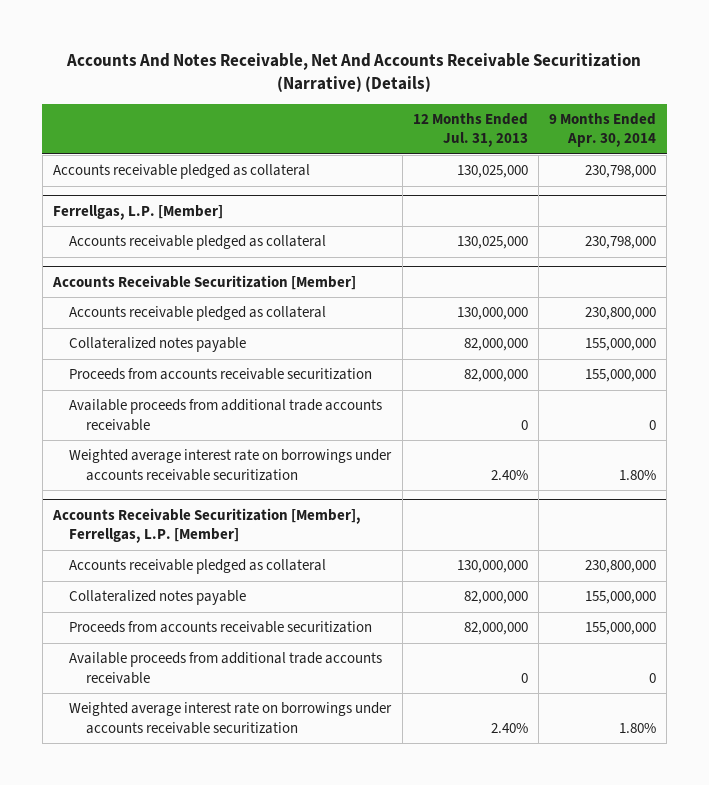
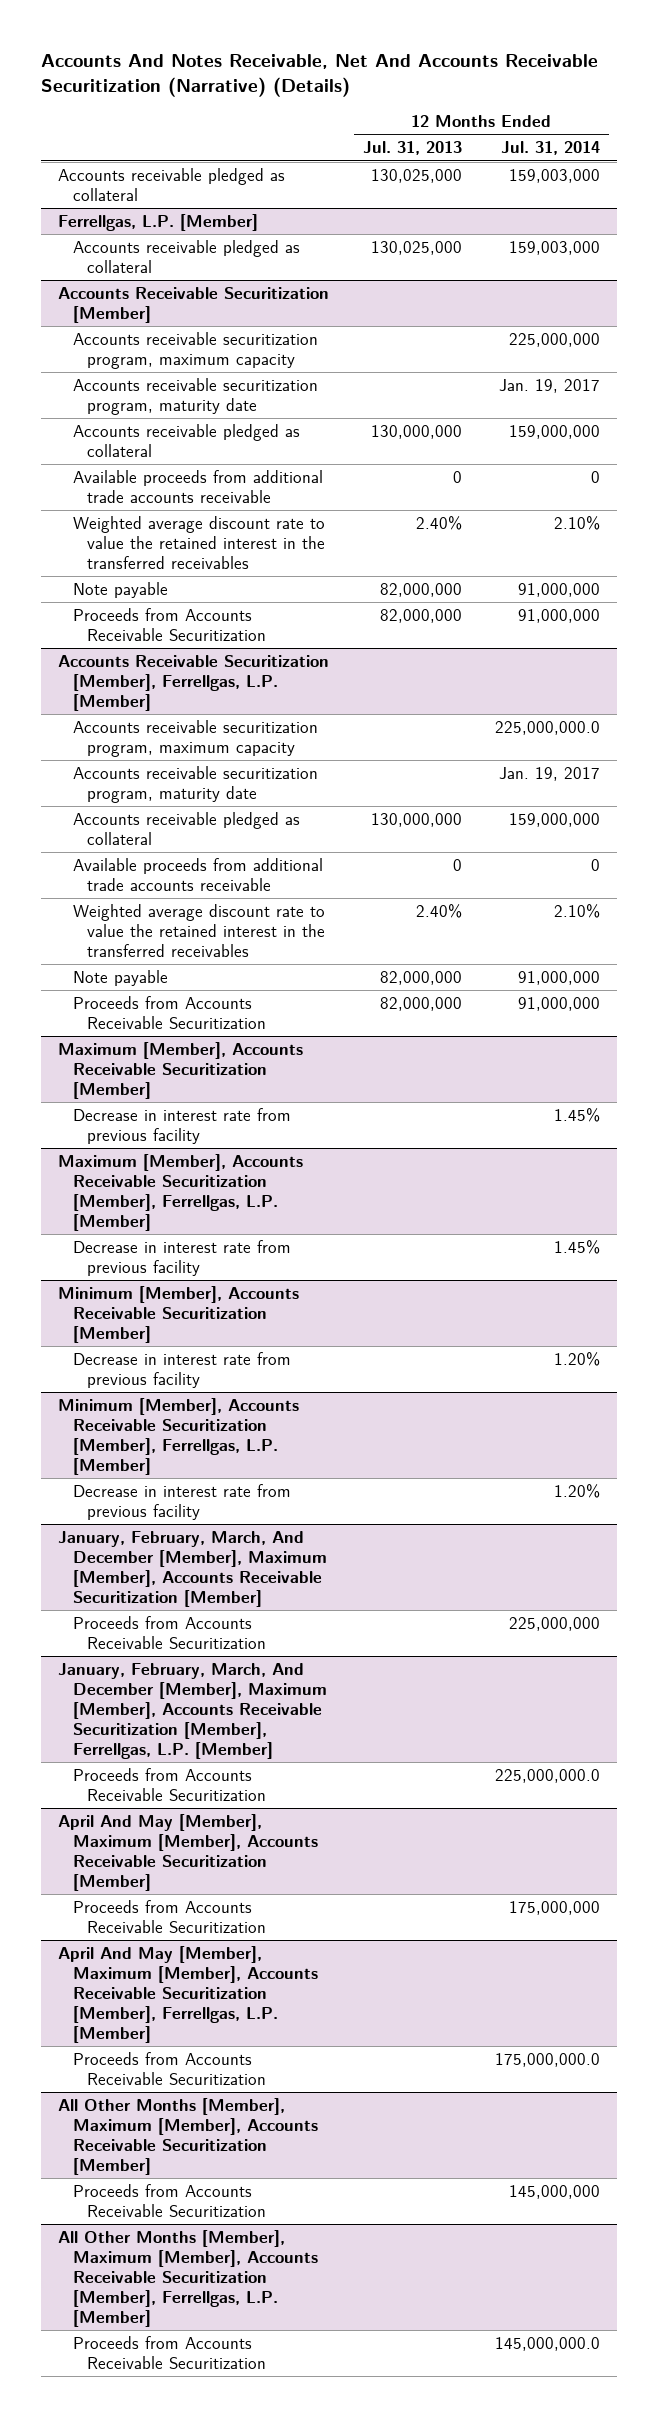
[548,113,656,148] 9 Months Ended Apr. 30, 2014 -> none
none -> [501,141,601,156] Jul. 31, 2014
none -> [72,331,318,369] Accounts receivable securitization program, maximum capacity
none -> [72,377,318,415] Accounts receivable securitization program, maturity date
[69,337,247,353] Collateralized notes payable -> none
[69,368,373,381] Proceeds from accounts receivable securitization -> none
[69,449,393,481] Weighted average interest rate on borrowings under accounts receivable securitization -> [72,515,326,569] Weighted average discount rate to value the retained interest in the transferred receivables
none -> [72,581,168,598] Note payable
none -> [72,607,267,641] Proceeds from Accounts Receivable Securitization
none -> [72,719,318,757] Accounts receivable securitization program, maximum capacity
none -> [72,765,318,803] Accounts receivable securitization program, maturity date
[69,590,247,606] Collateralized notes payable -> none
[69,621,373,634] Proceeds from accounts receivable securitization -> none
[69,702,393,734] Weighted average interest rate on borrowings under accounts receivable securitization -> [72,903,326,957] Weighted average discount rate to value the retained interest in the transferred receivables
none -> [72,969,168,986] Note payable
none -> [72,995,267,1029] Proceeds from Accounts Receivable Securitization
none -> [57,1041,303,1099] Maximum [Member], Accounts Receivable Securitization [Member]
none -> [72,1107,291,1144] Decrease in interest rate from previous facility
none -> [57,1153,303,1231] Maximum [Member], Accounts Receivable Securitization [Member], Ferrellgas, L.P. [Member]
none -> [72,1239,291,1276] Decrease in interest rate from previous facility
none -> [57,1285,299,1343] Minimum [Member], Accounts Receivable Securitization [Member]
none -> [72,1351,291,1388] Decrease in interest rate from previous facility
none -> [57,1397,299,1475] Minimum [Member], Accounts Receivable Securitization [Member], Ferrellgas, L.P. [Member]
none -> [72,1483,291,1520] Decrease in interest rate from previous facility
none -> [57,1530,327,1607] January, February, March, And December [Member], Maximum [Member], Accounts Receivable Securitization [Member]
none -> [72,1615,267,1649] Proceeds from Accounts Receivable Securitization
none -> [57,1662,327,1759] January, February, March, And December [Member], Maximum [Member], Accounts Receivable Securitization [Member], Ferrellgas, L.P. [Member]
none -> [72,1767,267,1801] Proceeds from Accounts Receivable Securitization
none -> [57,1813,318,1891] April And May [Member], Maximum [Member], Accounts Receivable Securitization [Member]
none -> [72,1899,267,1933] Proceeds from Accounts Receivable Securitization
none -> [57,1945,318,2043] April And May [Member], Maximum [Member], Accounts Receivable Securitization [Member], Ferrellgas, L.P. [Member]
none -> [72,2051,267,2085] Proceeds from Accounts Receivable Securitization
none -> [57,2097,318,2175] All Other Months [Member], Maximum [Member], Accounts Receivable Securitization [Member]
none -> [72,2183,267,2217] Proceeds from Accounts Receivable Securitization
none -> [57,2229,318,2327] All Other Months [Member], Maximum [Member], Accounts Receivable Securitization [Member], Ferrellgas, L.P. [Member]
none -> [72,2335,267,2369] Proceeds from Accounts Receivable Securitization

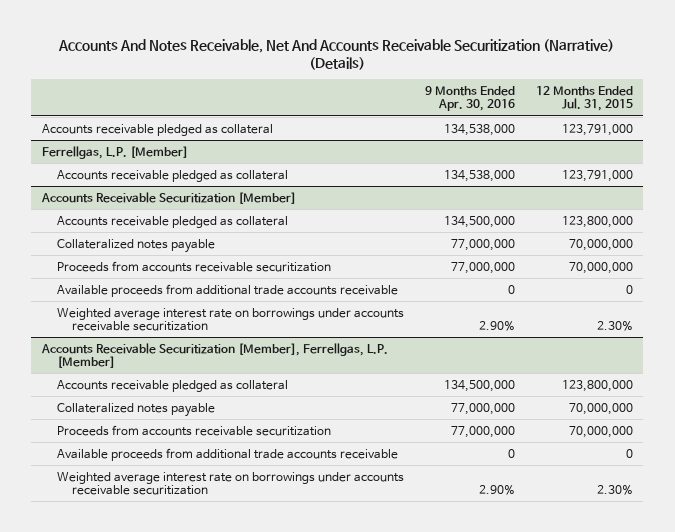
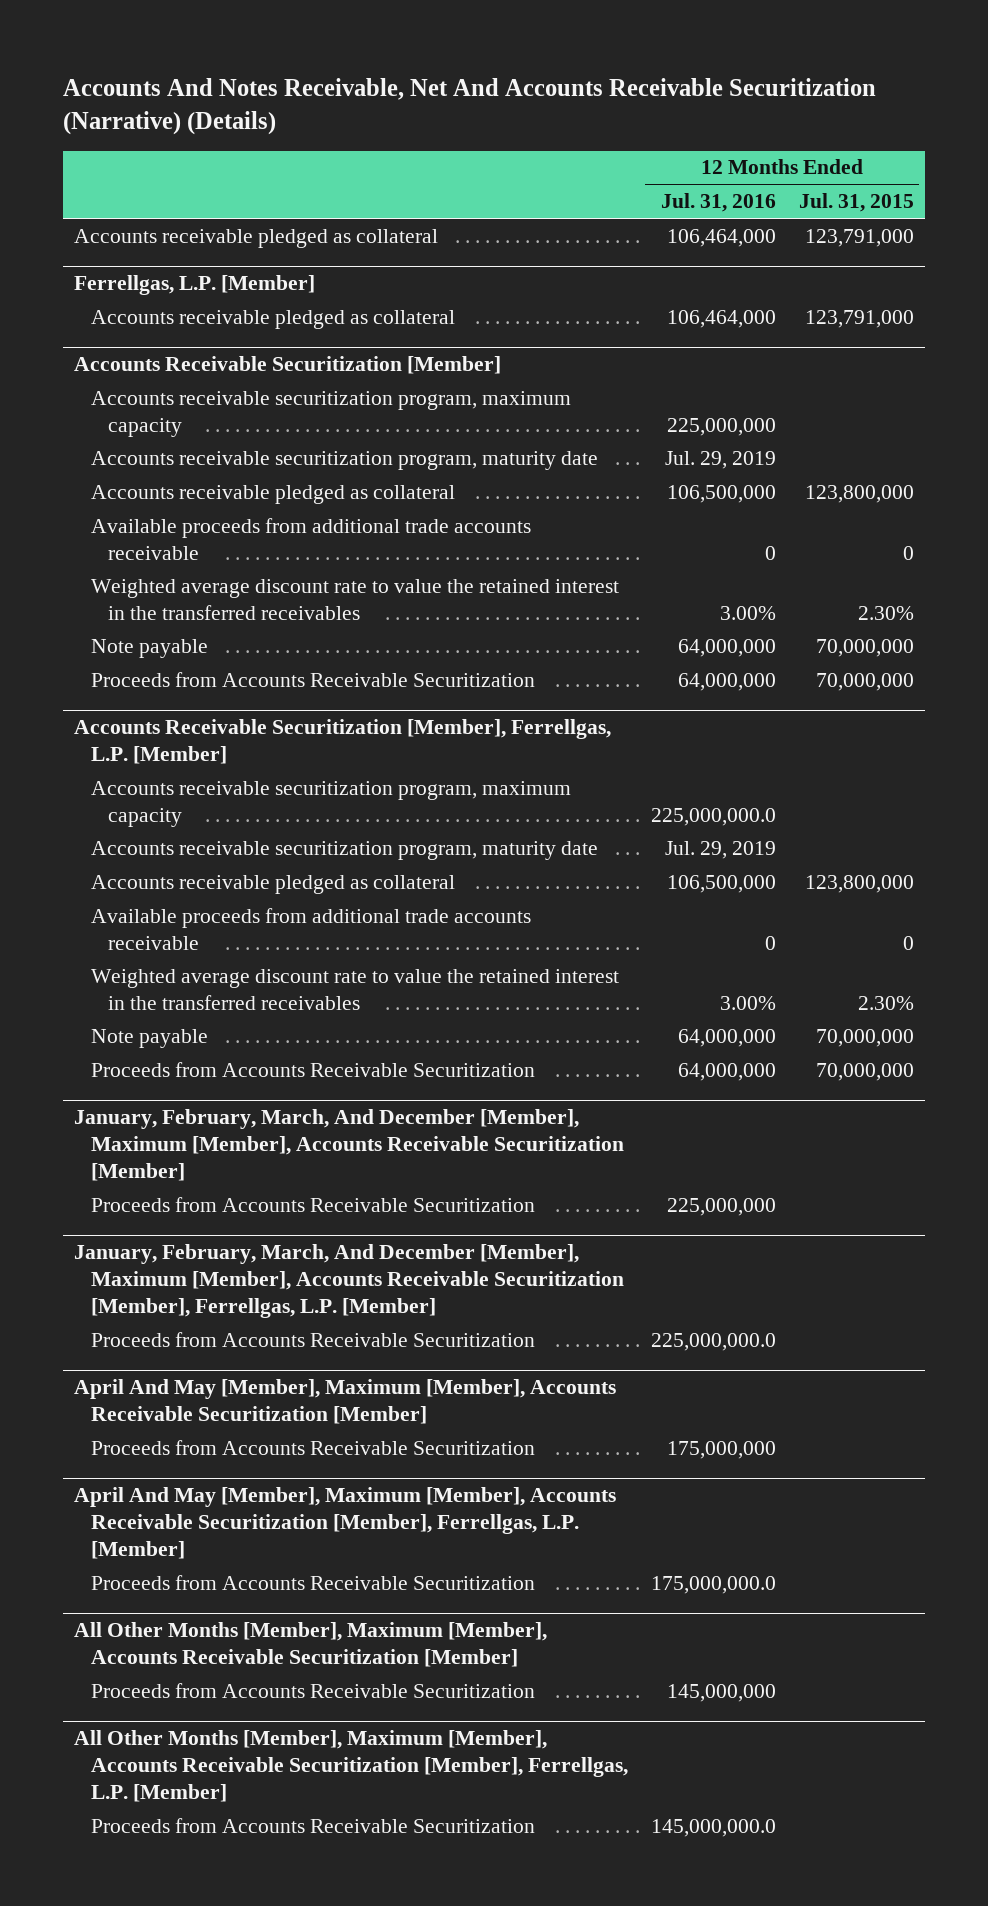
[425,85,516,112] 9 Months Ended Apr. 30, 2016 -> none
none -> [660,193,776,213] Jul. 31, 2016
none -> [91,390,572,437] Accounts receivable securitization program, maximum capacity
none -> [91,450,599,470] Accounts receivable securitization program, maturity date
[57,238,216,253] Collateralized notes payable -> none
[57,260,332,272] Proceeds from accounts receivable securitization -> none
[57,307,405,332] Weighted average interest rate on borrowings under accounts receivable securitization -> [91,578,620,620] Weighted average discount rate to value the retained interest in the transferred receivables
none -> [91,638,209,658] Note payable
none -> [91,671,536,687] Proceeds from Accounts Receivable Securitization
none -> [91,780,572,827] Accounts receivable securitization program, maximum capacity
none -> [91,840,599,860] Accounts receivable securitization program, maturity date
[57,402,216,417] Collateralized notes payable -> none
[57,424,332,436] Proceeds from accounts receivable securitization -> none
[57,471,405,496] Weighted average interest rate on borrowings under accounts receivable securitization -> [91,968,620,1010] Weighted average discount rate to value the retained interest in the transferred receivables
none -> [91,1028,209,1048] Note payable
none -> [91,1061,536,1077] Proceeds from Accounts Receivable Securitization
none -> [73,1109,625,1181] January, February, March, And December [Member], Maximum [Member], Accounts Receivable Securitization [Member]
none -> [91,1196,536,1212] Proceeds from Accounts Receivable Securitization
none -> [73,1244,625,1318] January, February, March, And December [Member], Maximum [Member], Accounts Receivable Securitization [Member], Ferrellgas, L.P. [Member]
none -> [91,1331,536,1347] Proceeds from Accounts Receivable Securitization
none -> [73,1379,616,1424] April And May [Member], Maximum [Member], Accounts Receivable Securitization [Member]
none -> [91,1439,536,1455] Proceeds from Accounts Receivable Securitization
none -> [73,1487,616,1559] April And May [Member], Maximum [Member], Accounts Receivable Securitization [Member], Ferrellgas, L.P. [Member]
none -> [91,1574,536,1590] Proceeds from Accounts Receivable Securitization
none -> [73,1622,547,1667] All Other Months [Member], Maximum [Member], Accounts Receivable Securitization [Member]
none -> [91,1682,536,1698] Proceeds from Accounts Receivable Securitization
none -> [73,1730,629,1802] All Other Months [Member], Maximum [Member], Accounts Receivable Securitization [Member], Ferrellgas, L.P. [Member]
none -> [91,1817,536,1833] Proceeds from Accounts Receivable Securitization

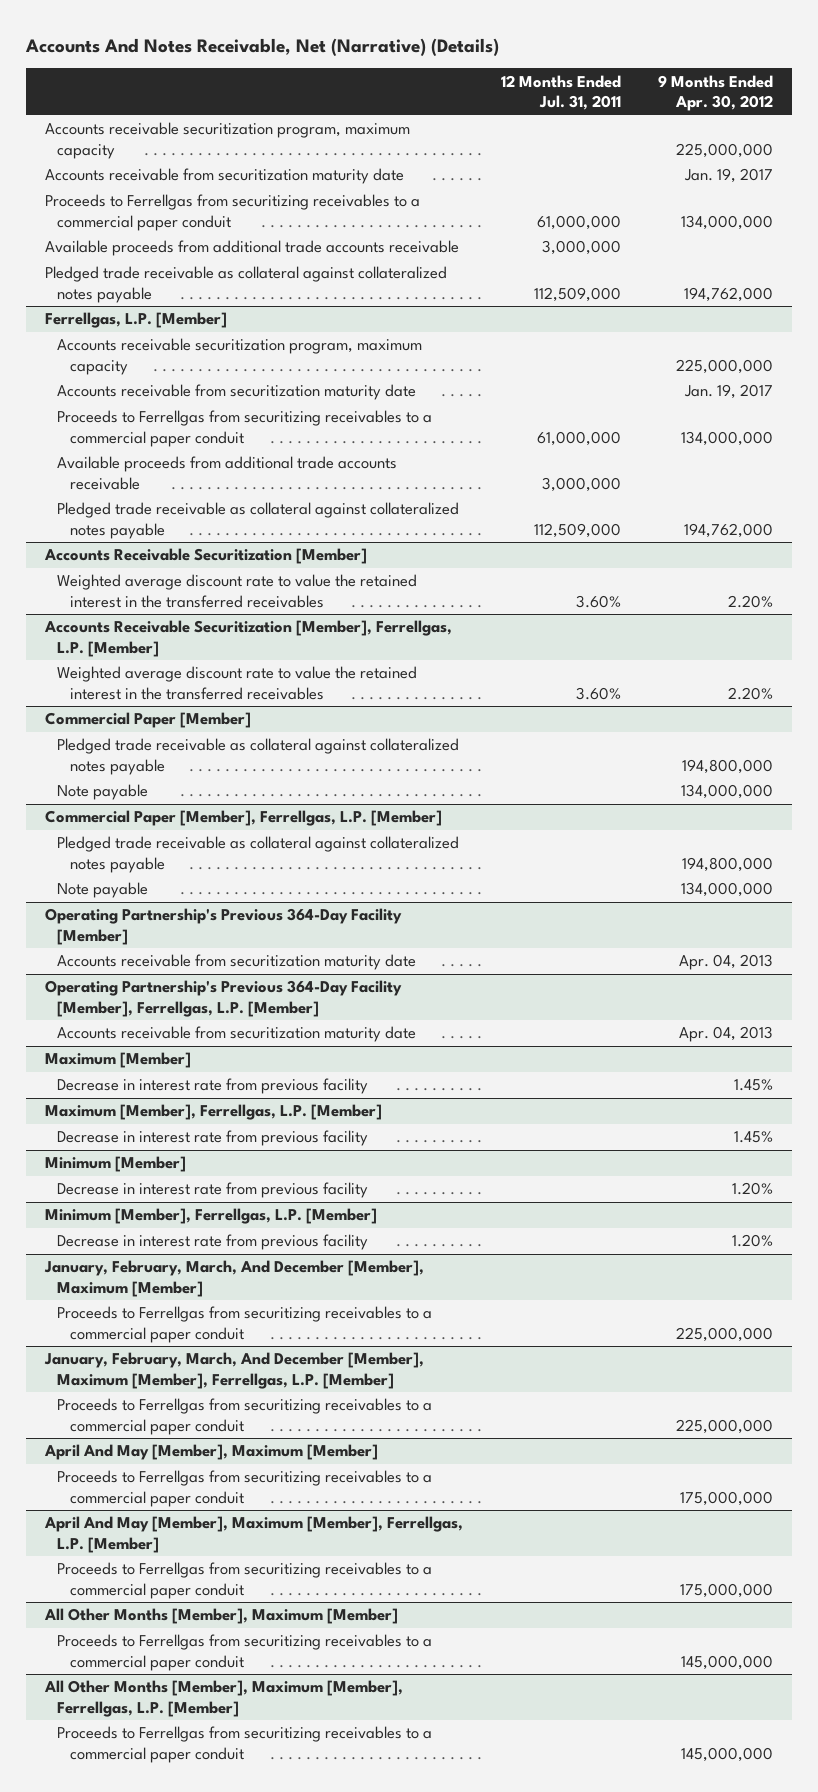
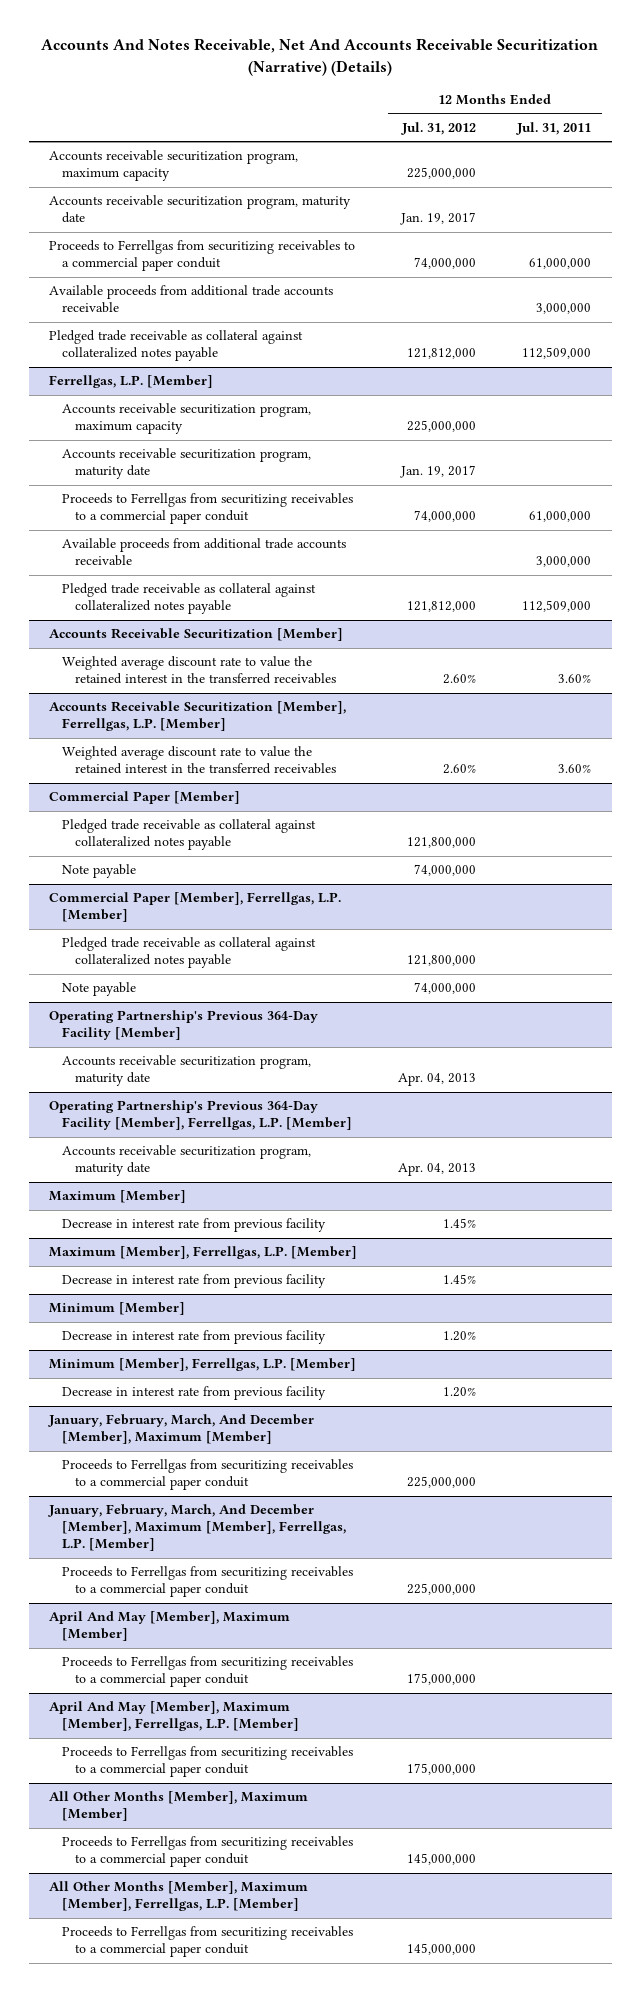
[25,37,500,56] Accounts And Notes Receivable, Net (Narrative) (Details) -> [41,38,599,77] Accounts And Notes Receivable, Net And Accounts Receivable Securitization (Narrative) (Details)
[658,74,774,112] 9 Months Ended Apr. 30, 2012 -> none
none -> [401,121,477,135] Jul. 31, 2012
[44,168,404,185] Accounts receivable from securitization maturity date -> [49,195,352,224] Accounts receivable securitization program, maturity date
[57,384,417,401] Accounts receivable from securitization maturity date -> [62,448,312,480] Accounts receivable securitization program, maturity date
[57,954,417,971] Accounts receivable from securitization maturity date -> [62,1055,312,1087] Accounts receivable securitization program, maturity date
[57,1026,417,1043] Accounts receivable from securitization maturity date -> [62,1145,312,1177] Accounts receivable securitization program, maturity date

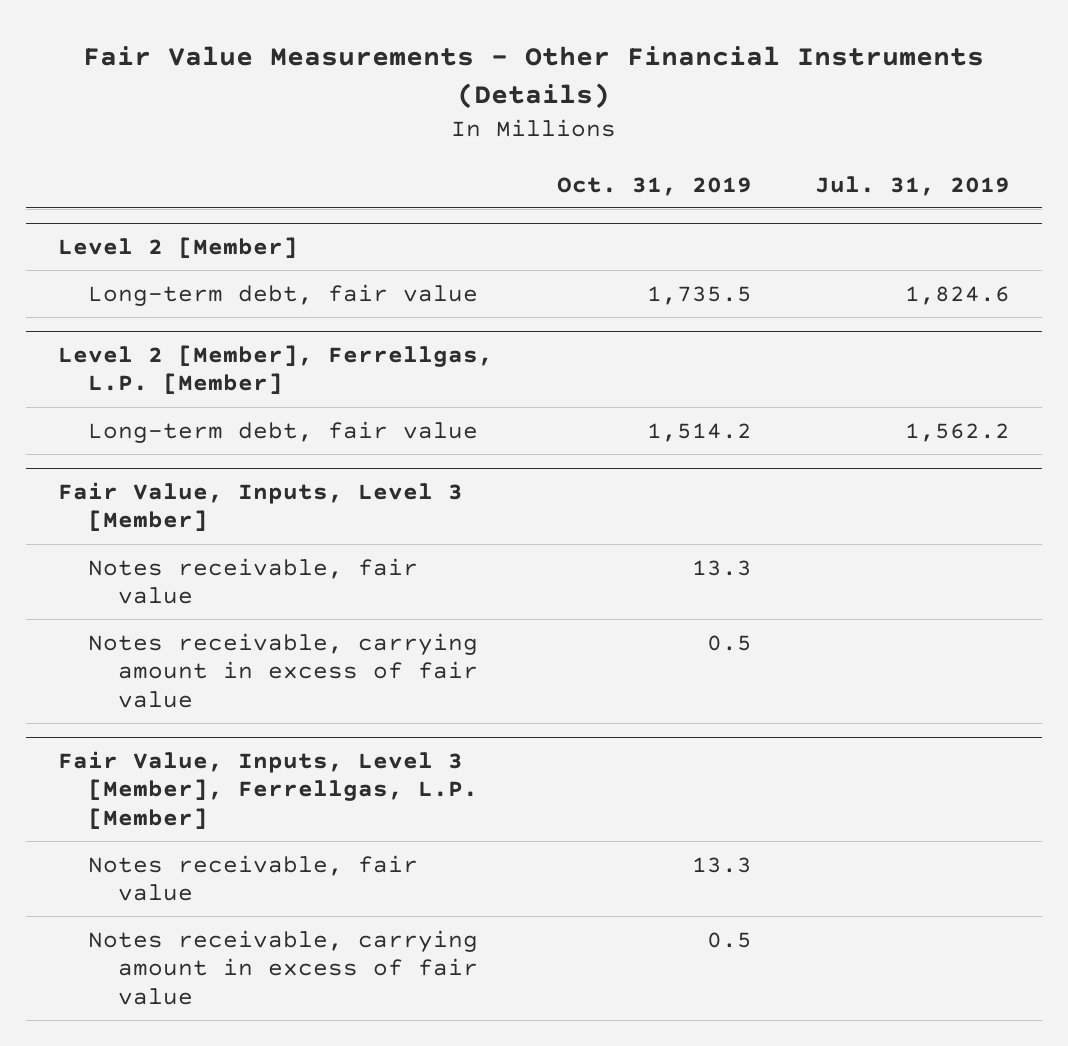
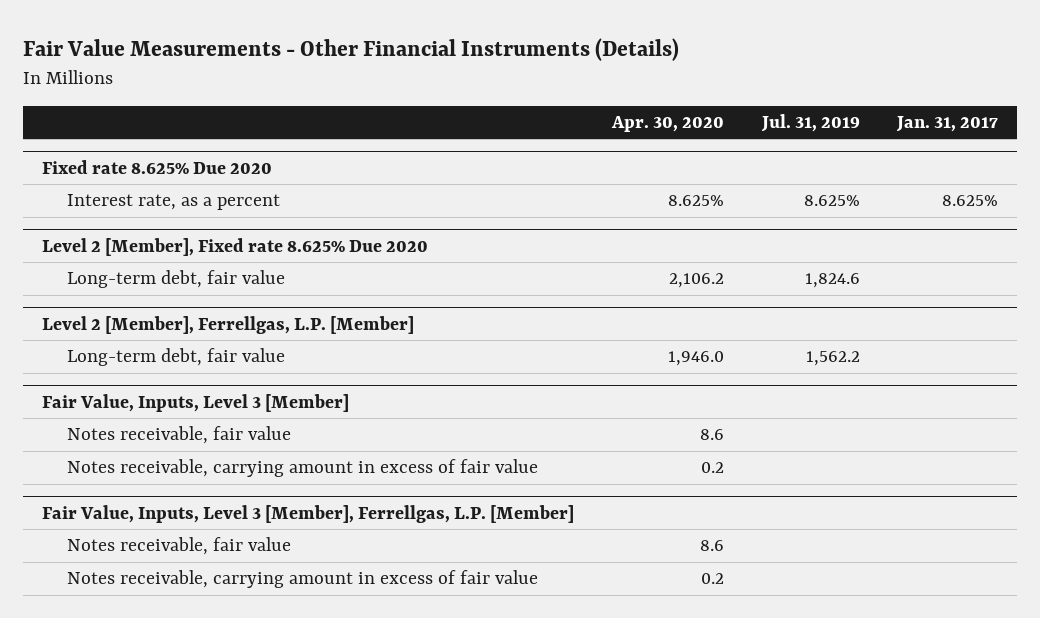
[556,176,752,196] Oct. 31, 2019 -> none
none -> [610,115,724,132] Apr. 30, 2020
none -> [896,115,999,132] Jan. 31, 2017
none -> [41,159,272,174] Fixed rate 8.625% Due 2020
none -> [67,194,281,211] Interest rate, as a percent
[58,236,299,258] Level 2 [Member] -> [41,237,428,256] Level 2 [Member], Fixed rate 8.625% Due 2020

